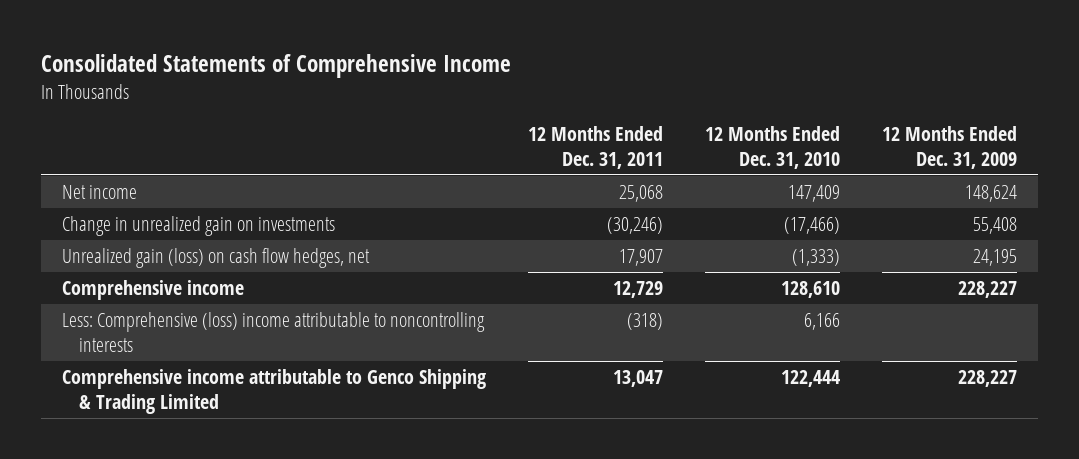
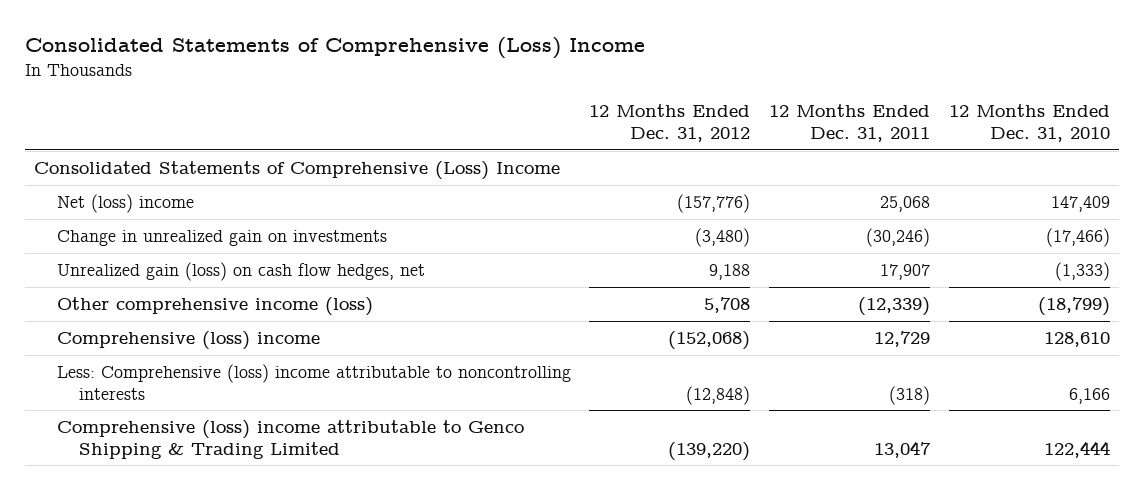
[41,53,512,78] Consolidated Statements of Comprehensive Income -> [24,37,645,60] Consolidated Statements of Comprehensive (Loss) Income
[881,126,1017,169] 12 Months Ended Dec. 31, 2009 -> none
none -> [589,104,751,142] 12 Months Ended Dec. 31, 2012
none -> [33,160,560,180] Consolidated Statements of Comprehensive (Loss) Income
[62,185,138,200] Net income -> [56,193,194,213] Net (loss) income
none -> [56,296,373,316] Other comprehensive income (loss)
[62,280,245,301] Comprehensive income -> [56,330,320,350] Comprehensive (loss) income
[62,369,487,414] Comprehensive income attributable to Genco Shipping & Trading Limited -> [56,419,524,459] Comprehensive (loss) income attributable to Genco Shipping & Trading Limited

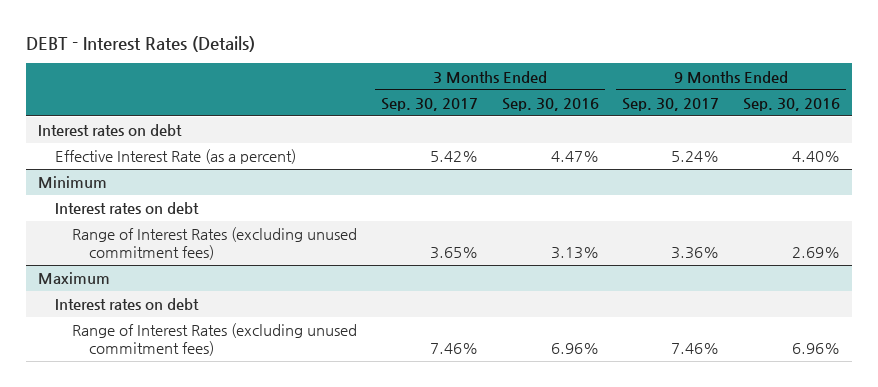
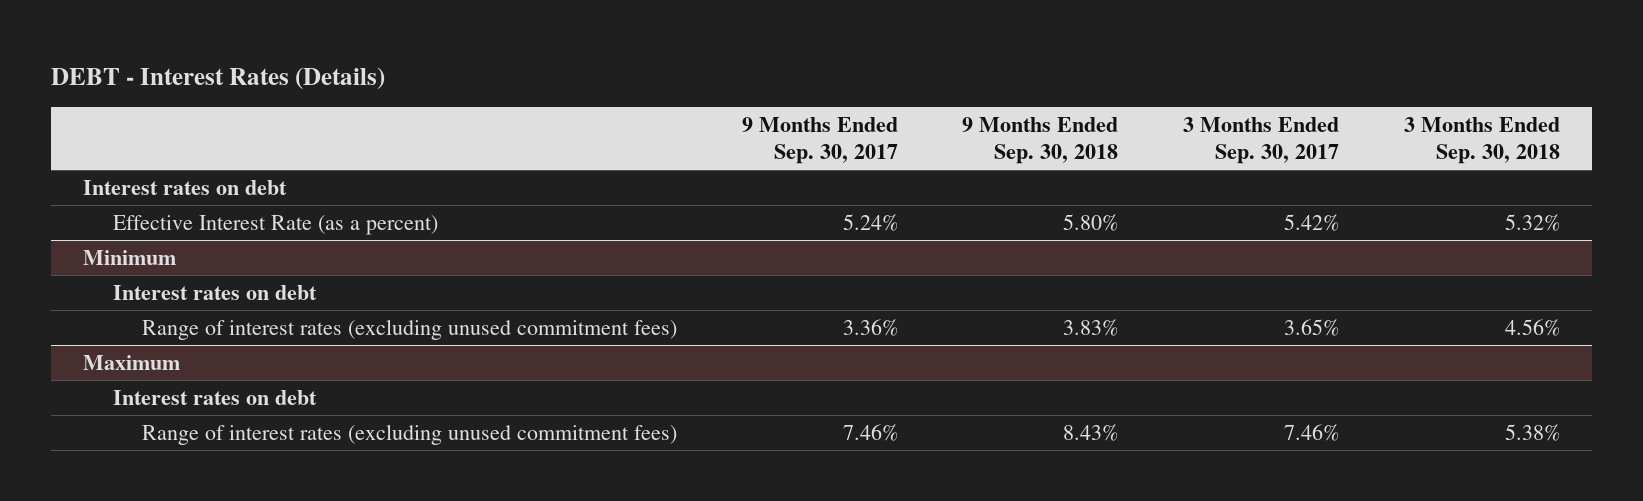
[501,97,599,111] Sep. 30, 2016 -> none
[743,97,841,111] Sep. 30, 2016 -> none
none -> [962,116,1119,164] 9 Months Ended Sep. 30, 2018
none -> [1403,116,1560,164] 3 Months Ended Sep. 30, 2018
[72,227,358,261] Range of Interest Rates (excluding unused commitment fees) -> [142,318,678,340] Range of interest rates (excluding unused commitment fees)
[72,323,358,357] Range of Interest Rates (excluding unused commitment fees) -> [142,423,678,445] Range of interest rates (excluding unused commitment fees)

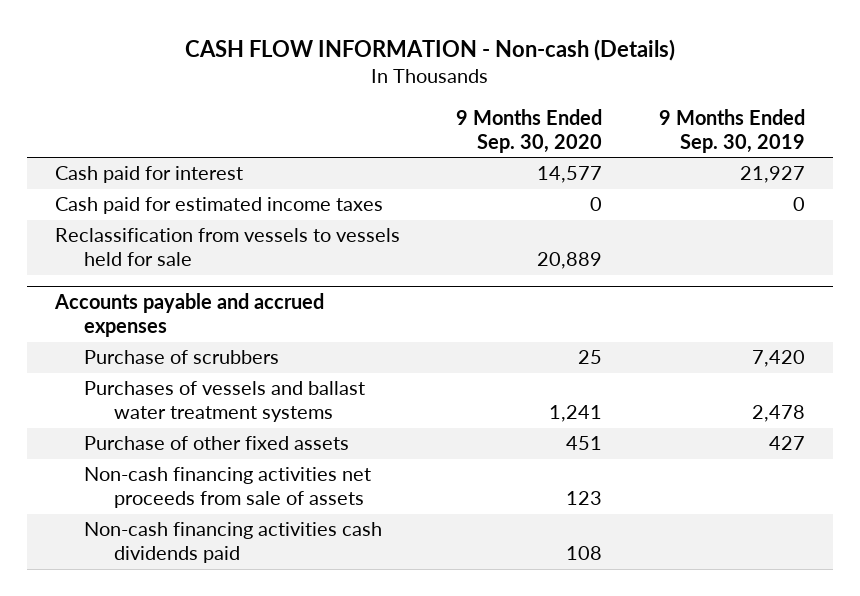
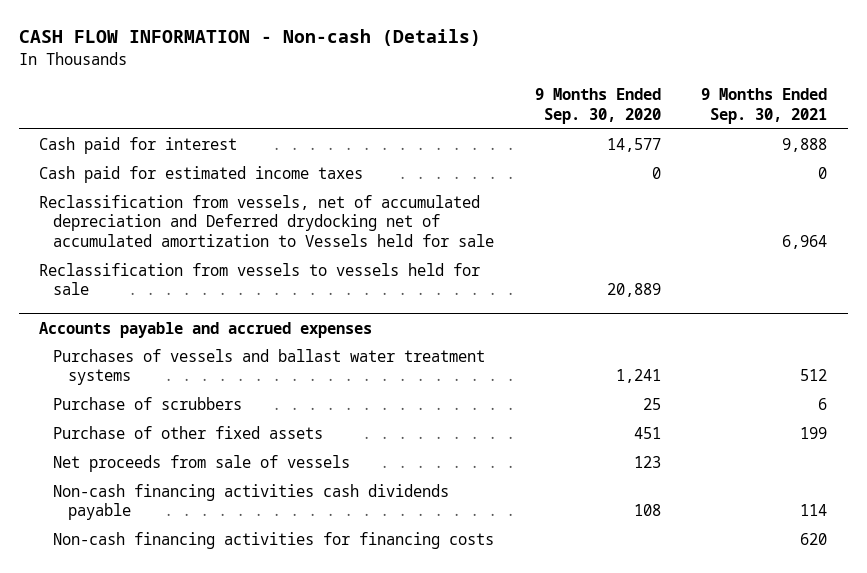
[658,109,805,153] 9 Months Ended Sep. 30, 2019 -> none
none -> [701,88,828,124] 9 Months Ended Sep. 30, 2021
none -> [39,194,495,247] Reclassification from vessels, net of accumulated depreciation and Deferred drydocking net of accumulated amortization to Vessels held for sale
[84,350,280,365] Purchase of scrubbers -> [53,396,243,410] Purchase of scrubbers
[84,467,372,509] Non-cash financing activities net proceeds from sale of assets -> [53,454,351,472] Net proceeds from sale of vessels
[84,522,383,564] Non-cash financing activities cash dividends paid -> [53,483,450,521] Non-cash financing activities cash dividends payable
none -> [53,531,495,549] Non-cash financing activities for financing costs

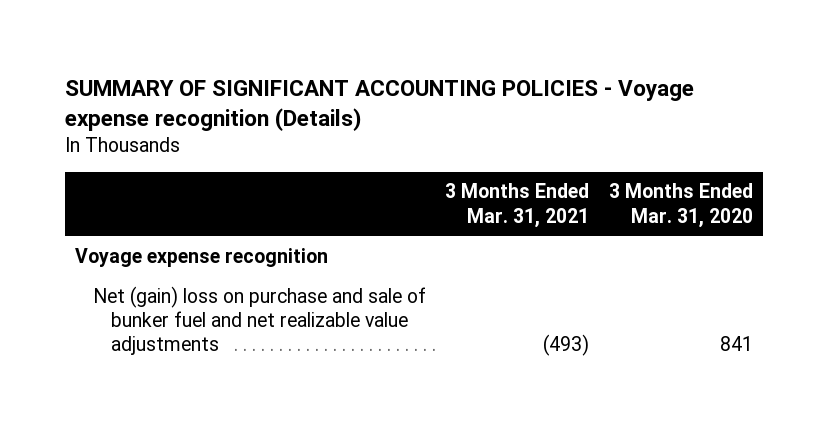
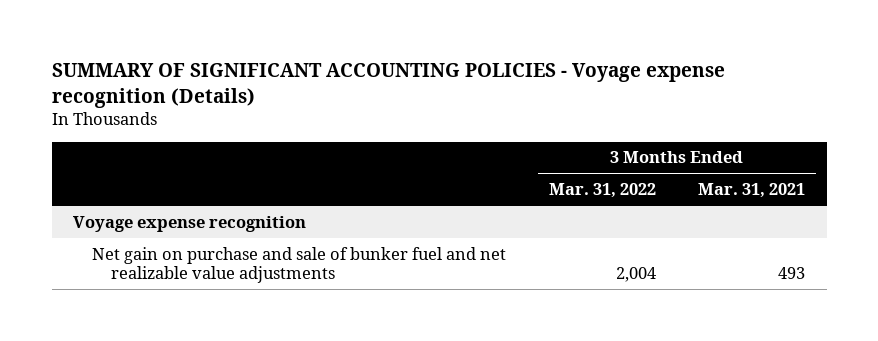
[608,183,753,228] 3 Months Ended Mar. 31, 2020 -> none
none -> [548,183,656,199] Mar. 31, 2022
[92,285,426,356] Net (gain) loss on purchase and sale of bunker fuel and net realizable value adjustments -> [91,246,506,283] Net gain on purchase and sale of bunker fuel and net realizable value adjustments
[543,334,590,357] (493) -> [778,266,806,279] 493

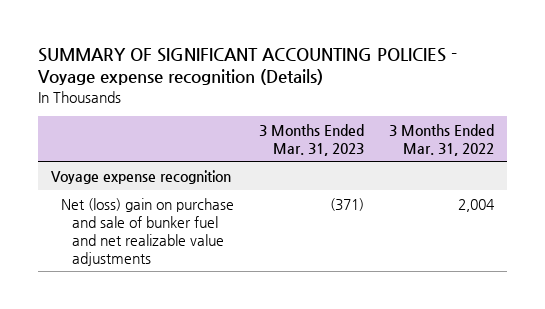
[698,183,806,199] Mar. 31, 2021 -> none
none -> [259,123,365,156] 3 Months Ended Mar. 31, 2023
[91,246,506,283] Net gain on purchase and sale of bunker fuel and net realizable value adjustments -> [61,197,235,266] Net (loss) gain on purchase and sale of bunker fuel and net realizable value adjustments

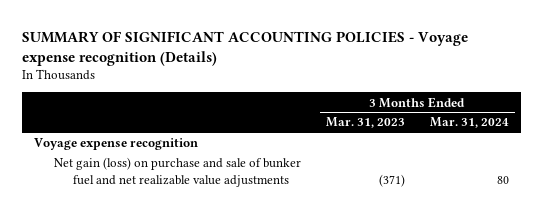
[389,123,495,156] 3 Months Ended Mar. 31, 2022 -> none
none -> [429,117,509,129] Mar. 31, 2024
[61,197,235,266] Net (loss) gain on purchase and sale of bunker fuel and net realizable value adjustments -> [53,157,301,187] Net gain (loss) on purchase and sale of bunker fuel and net realizable value adjustments

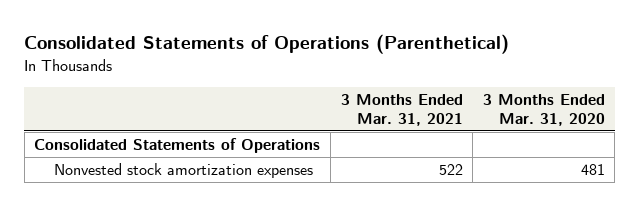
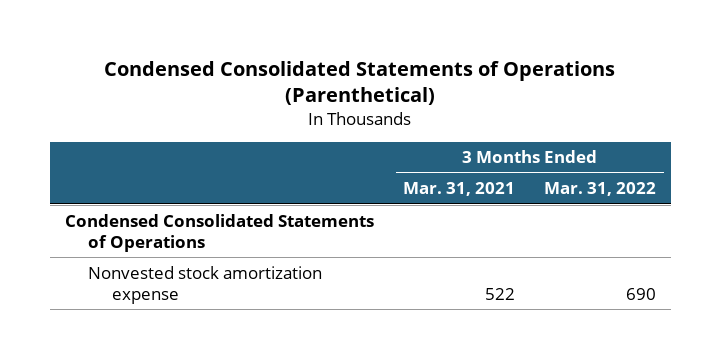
[24,34,510,55] Consolidated Statements of Operations (Parenthetical) -> [104,61,616,106] Condensed Consolidated Statements of Operations (Parenthetical)
[482,93,605,127] 3 Months Ended Mar. 31, 2020 -> none
none -> [544,182,657,197] Mar. 31, 2022
[34,138,321,154] Consolidated Statements of Operations -> [64,213,374,252] Condensed Consolidated Statements of Operations
[54,163,314,179] Nonvested stock amortization expenses -> [88,265,323,304] Nonvested stock amortization expense

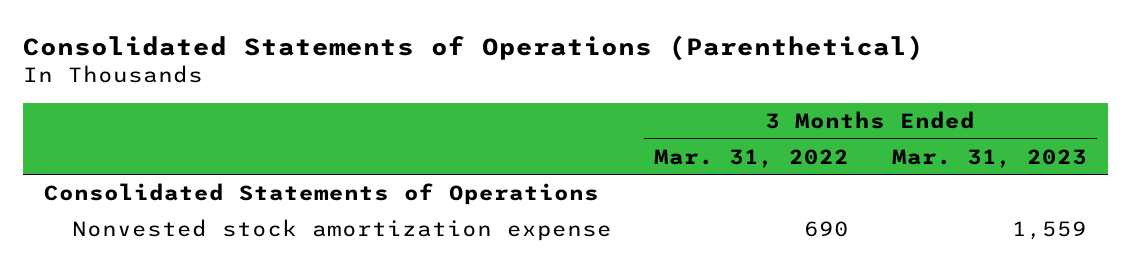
[104,61,616,106] Condensed Consolidated Statements of Operations (Parenthetical) -> [22,34,924,61] Consolidated Statements of Operations (Parenthetical)
[402,182,515,197] Mar. 31, 2021 -> none
none -> [891,148,1087,168] Mar. 31, 2023
[64,213,374,252] Condensed Consolidated Statements of Operations -> [43,182,599,205] Consolidated Statements of Operations

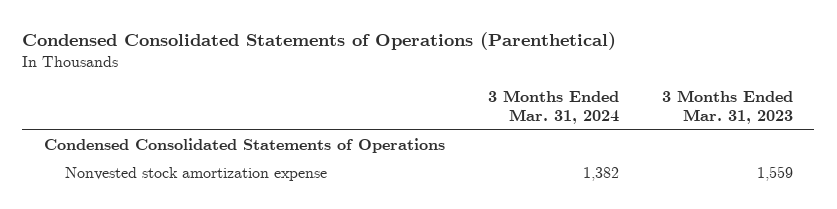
[22,34,924,61] Consolidated Statements of Operations (Parenthetical) -> [22,32,617,51] Condensed Consolidated Statements of Operations (Parenthetical)
[654,148,850,168] Mar. 31, 2022 -> none
none -> [487,90,619,125] 3 Months Ended Mar. 31, 2024
[43,182,599,205] Consolidated Statements of Operations -> [43,138,445,154] Condensed Consolidated Statements of Operations

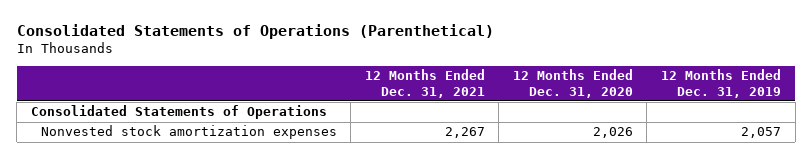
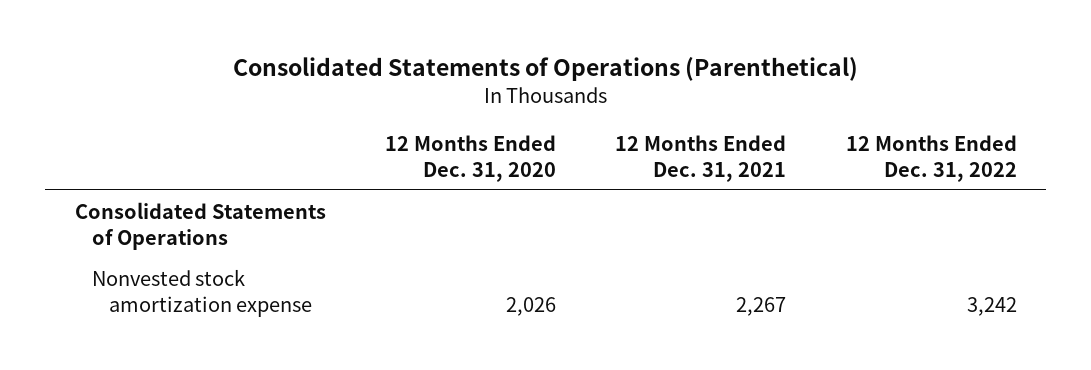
[660,68,781,98] 12 Months Ended Dec. 31, 2019 -> none
none -> [845,134,1017,182] 12 Months Ended Dec. 31, 2022
[40,125,337,140] Nonvested stock amortization expenses -> [91,268,312,317] Nonvested stock amortization expense

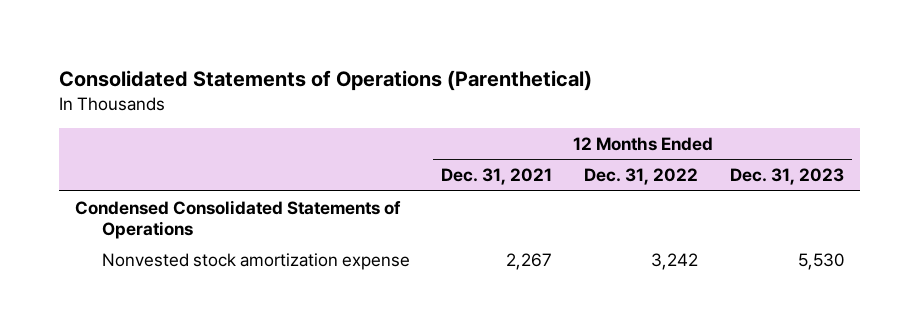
[384,134,556,182] 12 Months Ended Dec. 31, 2020 -> none
none -> [730,168,845,186] Dec. 31, 2023
[74,201,326,250] Consolidated Statements of Operations -> [74,199,401,239] Condensed Consolidated Statements of Operations

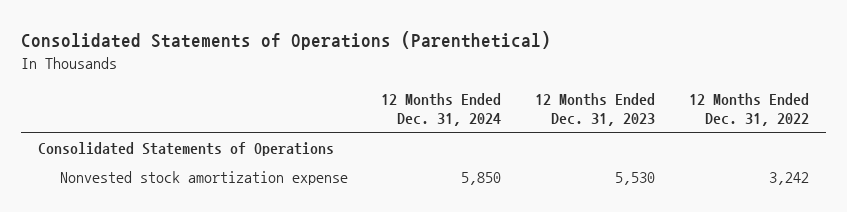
[441,168,553,186] Dec. 31, 2021 -> none
none -> [381,92,502,126] 12 Months Ended Dec. 31, 2024
[74,199,401,239] Condensed Consolidated Statements of Operations -> [37,141,334,156] Consolidated Statements of Operations

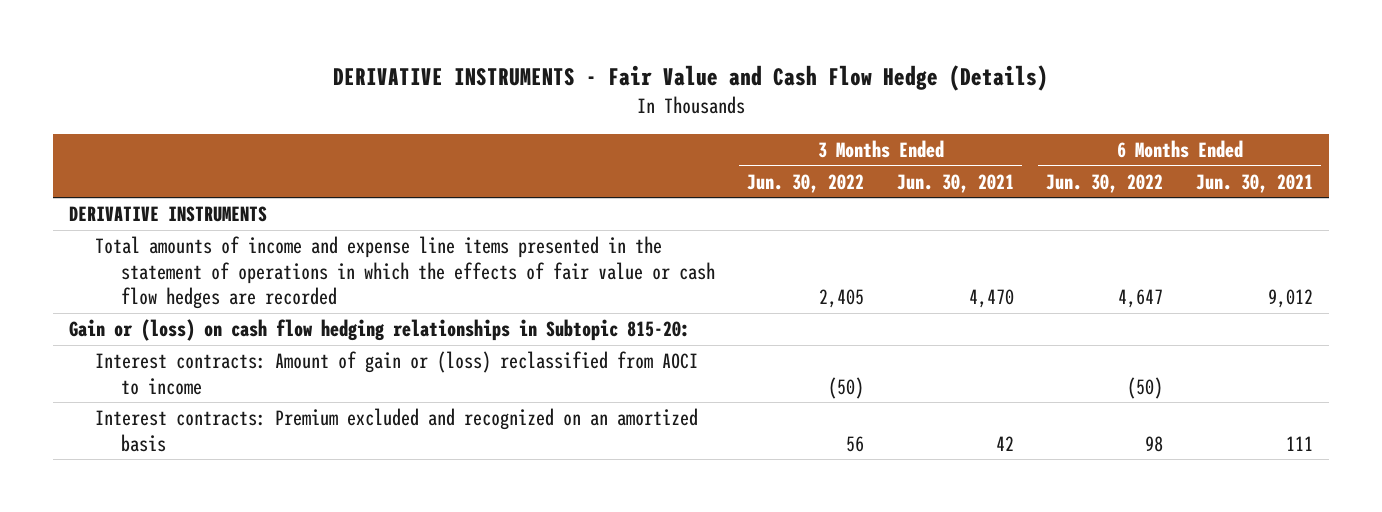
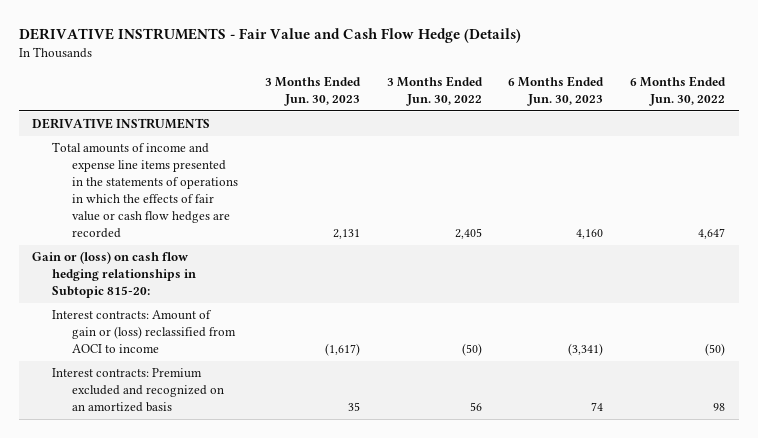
[896,173,1014,193] Jun. 30, 2021 -> none
[1196,173,1314,193] Jun. 30, 2021 -> none
none -> [264,76,361,107] 3 Months Ended Jun. 30, 2023
none -> [508,76,605,107] 6 Months Ended Jun. 30, 2023
[94,236,715,310] Total amounts of income and expense line items presented in the statement of operations in which the effects of fair value or cash flow hedges are recorded -> [51,142,238,239] Total amounts of income and expense line items presented in the statements of operations in which the effects of fair value or cash flow hedges are recorded

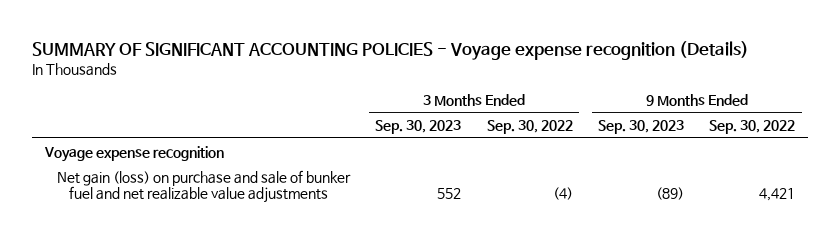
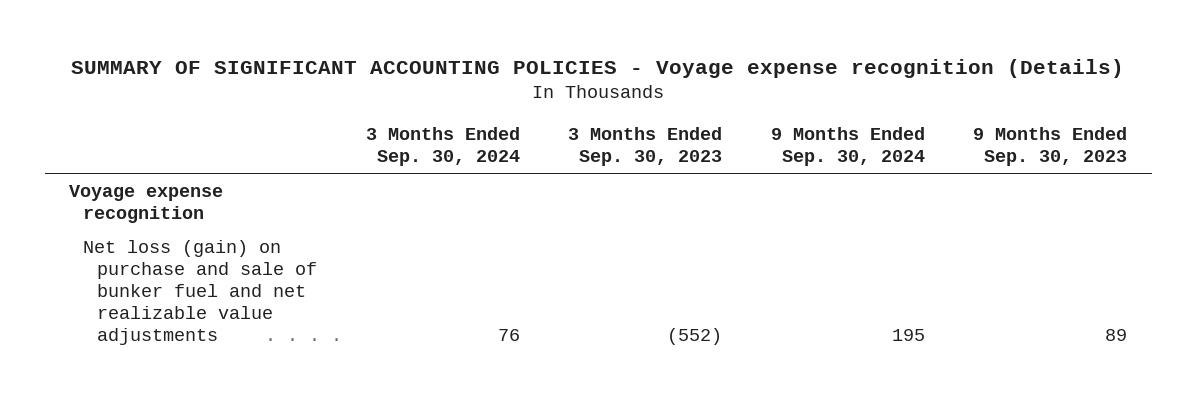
[486,120,573,135] Sep. 30, 2022 -> none
[709,120,796,135] Sep. 30, 2022 -> none
none -> [365,127,520,166] 3 Months Ended Sep. 30, 2024
none -> [770,127,925,166] 9 Months Ended Sep. 30, 2024
[57,169,352,204] Net gain (loss) on purchase and sale of bunker fuel and net realizable value adjustments -> [83,240,318,345] Net loss (gain) on purchase and sale of bunker fuel and net realizable value adjustments
[437,188,462,200] 552 -> [667,327,723,345] (552)
[655,187,684,201] (89) -> [1105,328,1128,341] 89

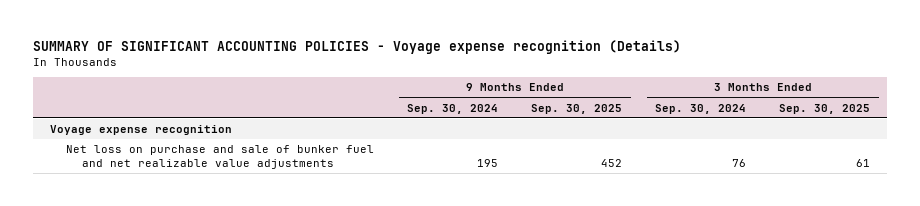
[568,127,723,166] 3 Months Ended Sep. 30, 2023 -> none
[973,127,1128,166] 9 Months Ended Sep. 30, 2023 -> none
none -> [531,103,623,114] Sep. 30, 2025
none -> [779,103,871,114] Sep. 30, 2025
[83,240,318,345] Net loss (gain) on purchase and sale of bunker fuel and net realizable value adjustments -> [66,145,375,170] Net loss on purchase and sale of bunker fuel and net realizable value adjustments

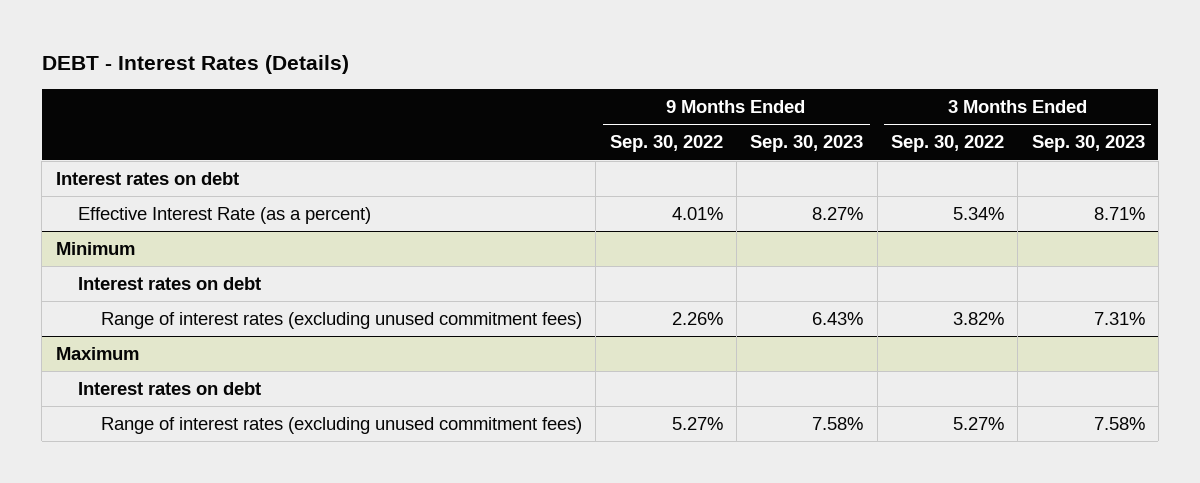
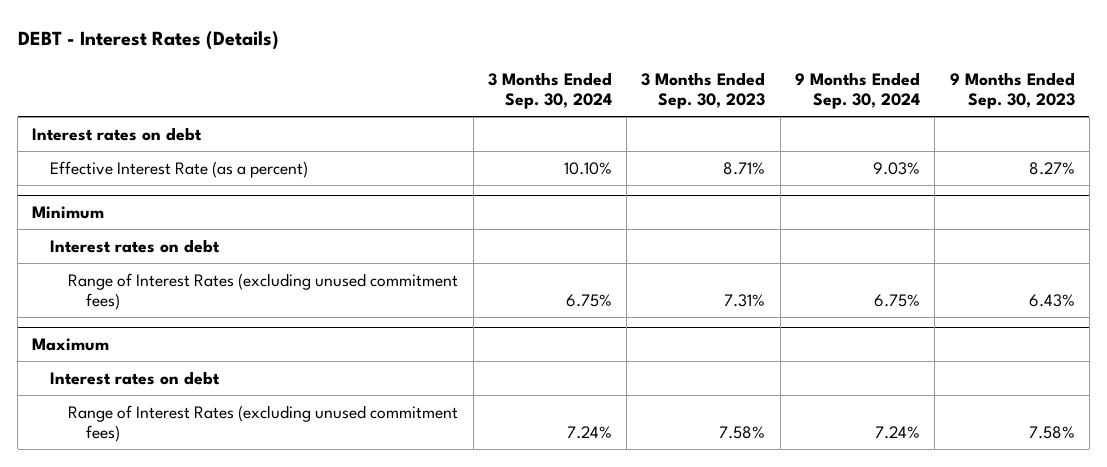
[609,135,723,153] Sep. 30, 2022 -> none
[890,135,1004,153] Sep. 30, 2022 -> none
none -> [487,71,612,110] 3 Months Ended Sep. 30, 2024
none -> [794,71,920,110] 9 Months Ended Sep. 30, 2024
[101,312,583,330] Range of interest rates (excluding unused commitment fees) -> [68,272,459,311] Range of Interest Rates (excluding unused commitment fees)
[101,417,583,435] Range of interest rates (excluding unused commitment fees) -> [68,404,459,443] Range of Interest Rates (excluding unused commitment fees)

